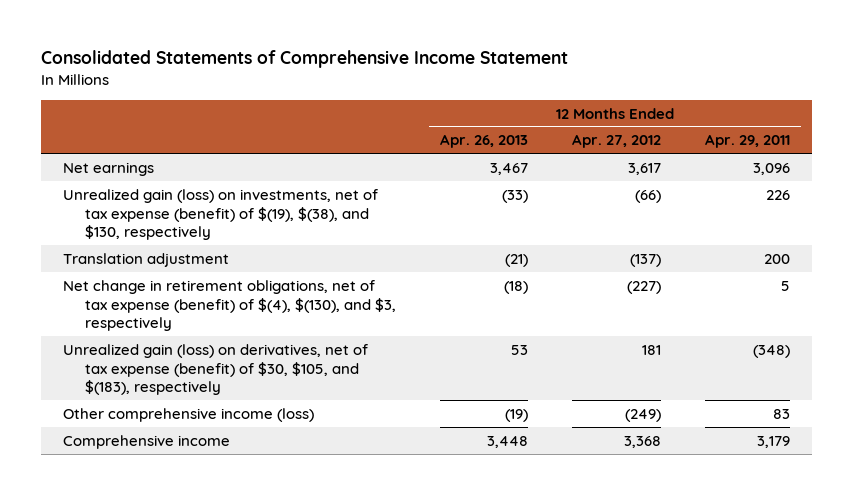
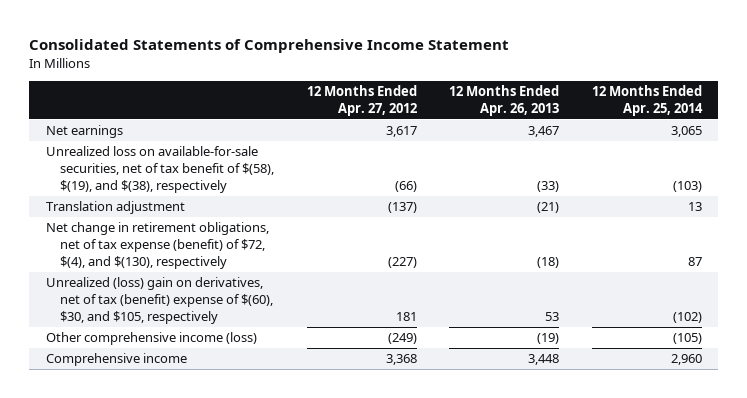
[704,134,790,149] Apr. 29, 2011 -> none
none -> [591,85,703,116] 12 Months Ended Apr. 25, 2014
[62,188,378,241] Unrealized gain (loss) on investments, net of tax expense (benefit) of $(19), $(38), and $130, respectively -> [45,146,275,194] Unrealized loss on available-for-sale securities, net of tax benefit of $(58), $(19), and $(38), respectively
[62,279,396,332] Net change in retirement obligations, net of tax expense (benefit) of $(4), $(130), and $3, respectively -> [45,222,269,270] Net change in retirement obligations, net of tax expense (benefit) of $72, $(4), and $(130), respectively
[62,343,368,396] Unrealized gain (loss) on derivatives, net of tax expense (benefit) of $30, $105, and $(183), respectively -> [45,277,274,325] Unrealized (loss) gain on derivatives, net of tax (benefit) expense of $(60), $30, and $105, respectively

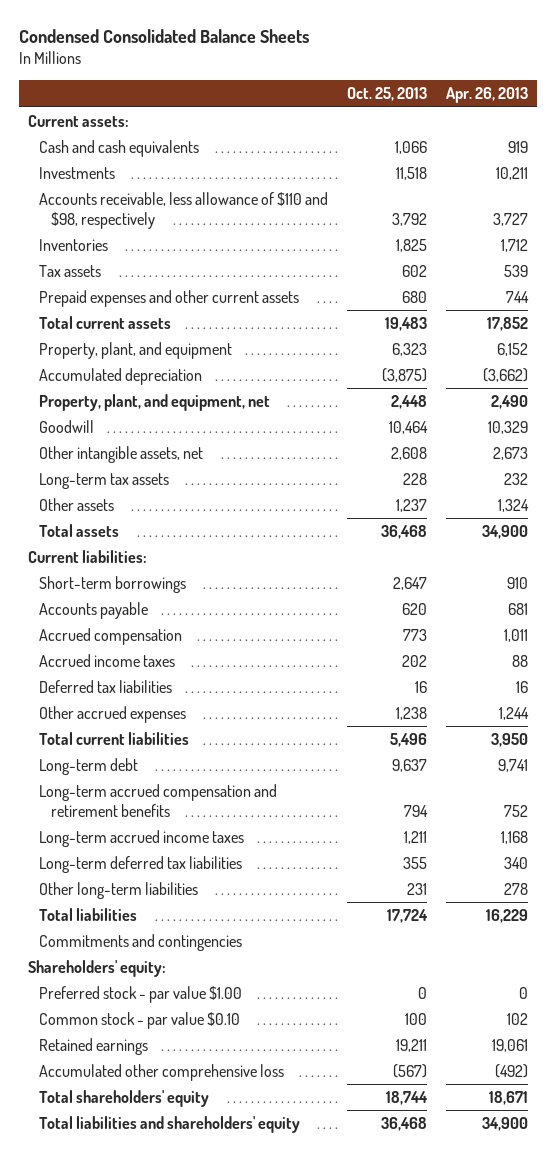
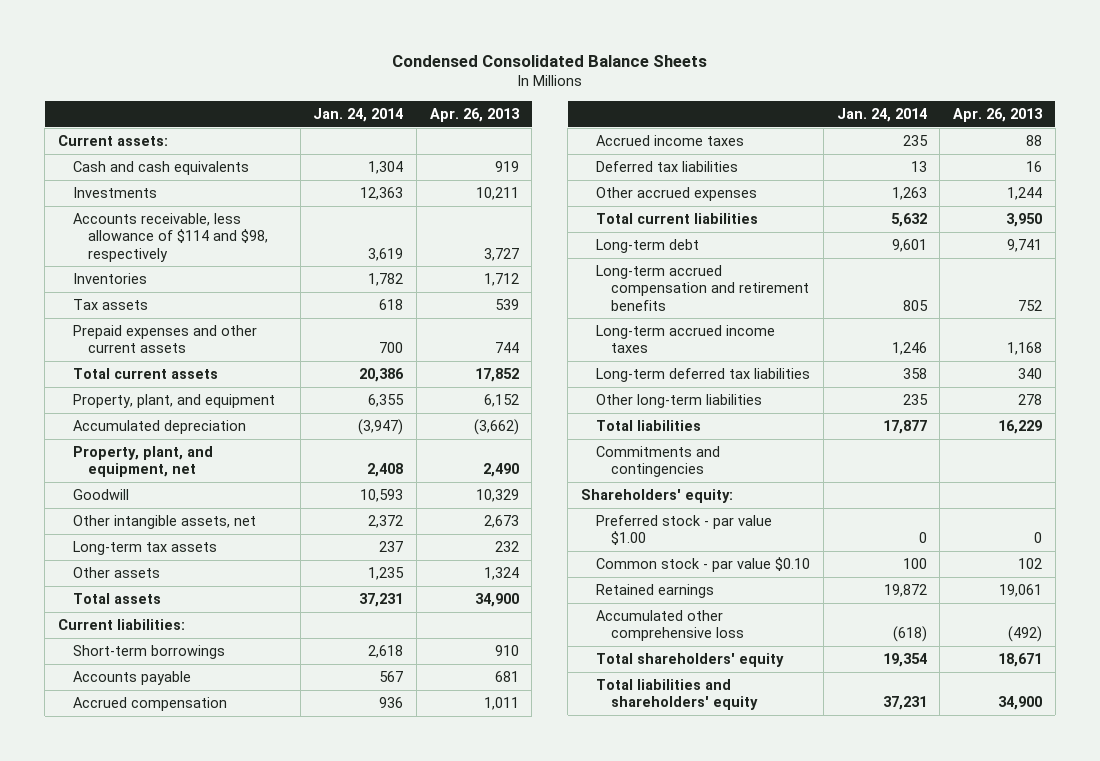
[347,87,428,102] Oct. 25, 2013 -> none
none -> [313,107,404,122] Jan. 24, 2014
[39,191,329,229] Accounts receivable, less allowance of $110 and $98, respectively -> [72,212,268,262] Accounts receivable, less allowance of $114 and $98, respectively

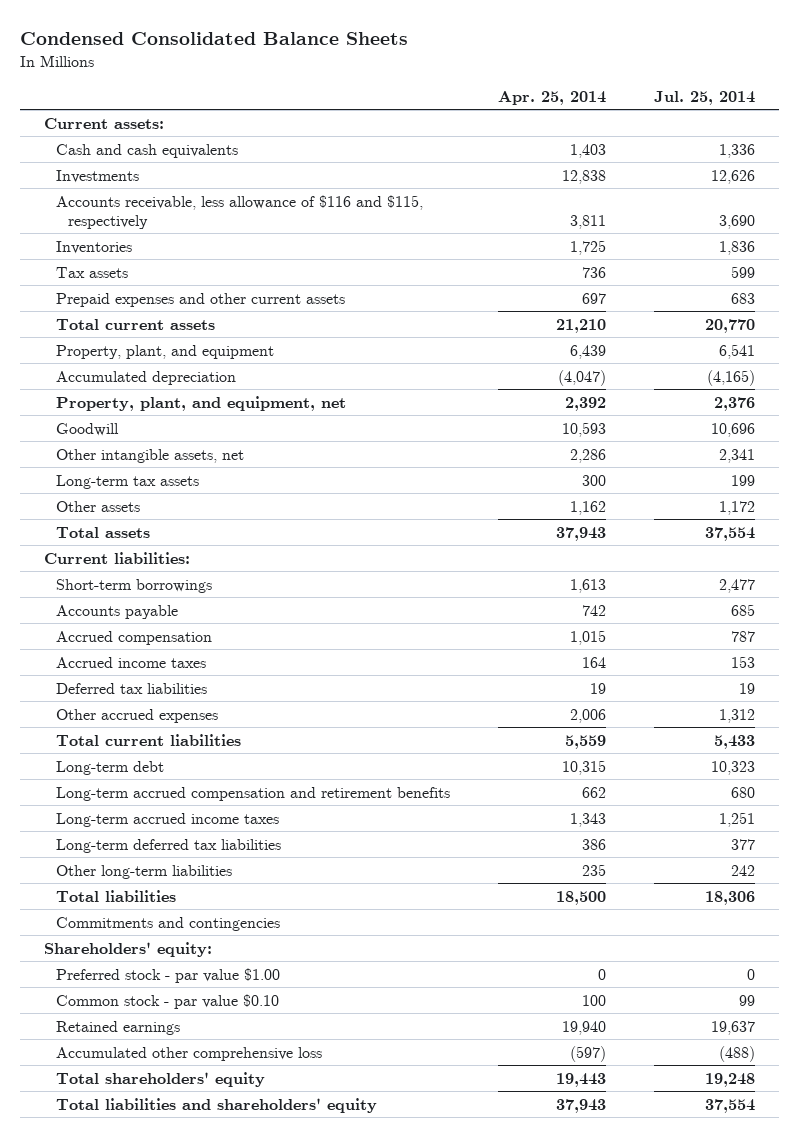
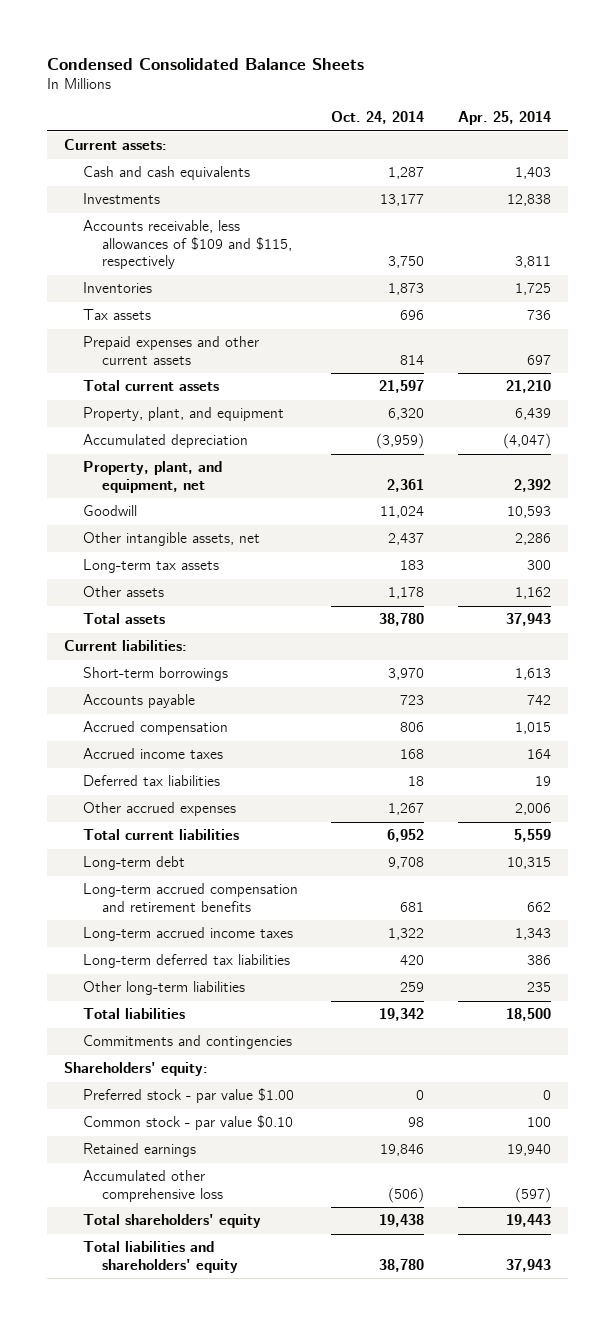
[653,90,755,105] Jul. 25, 2014 -> none
none -> [331,111,425,125] Oct. 24, 2014
[55,194,423,229] Accounts receivable, less allowance of $116 and $115, respectively -> [82,220,292,270] Accounts receivable, less allowances of $109 and $115, respectively

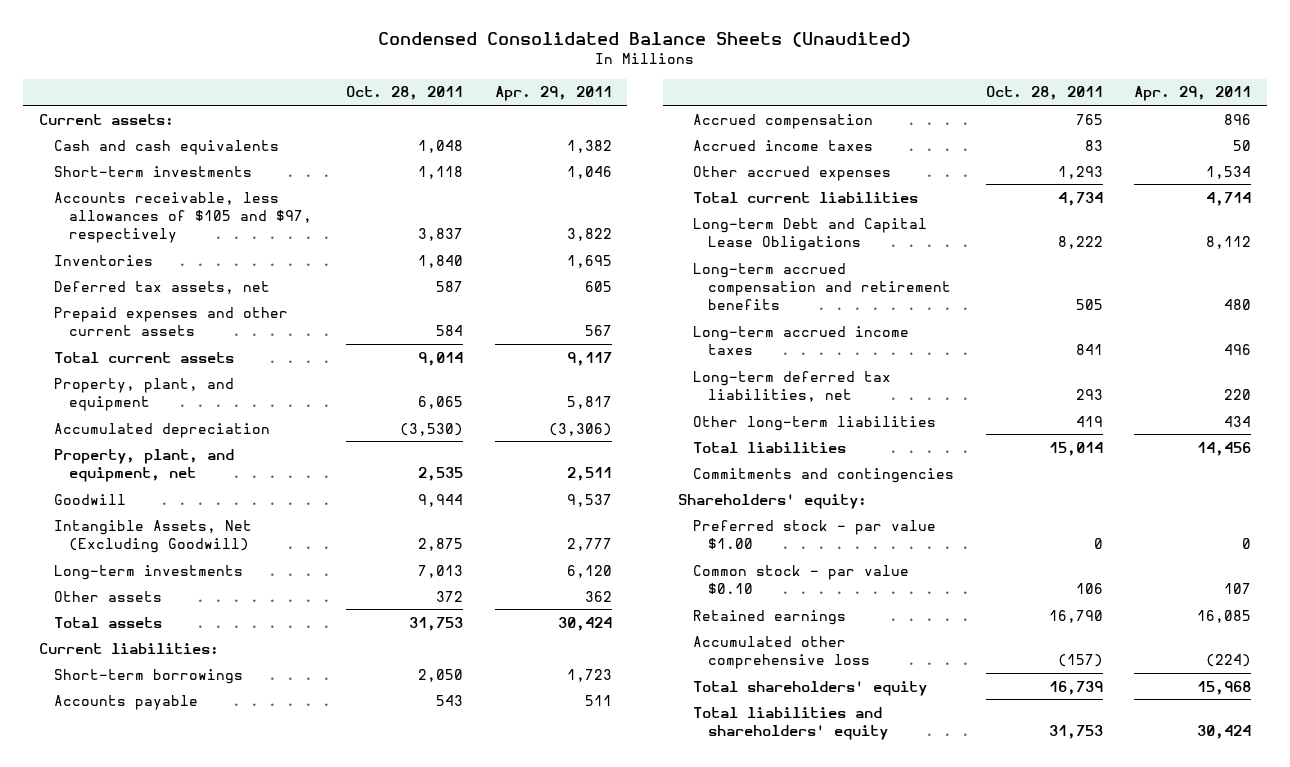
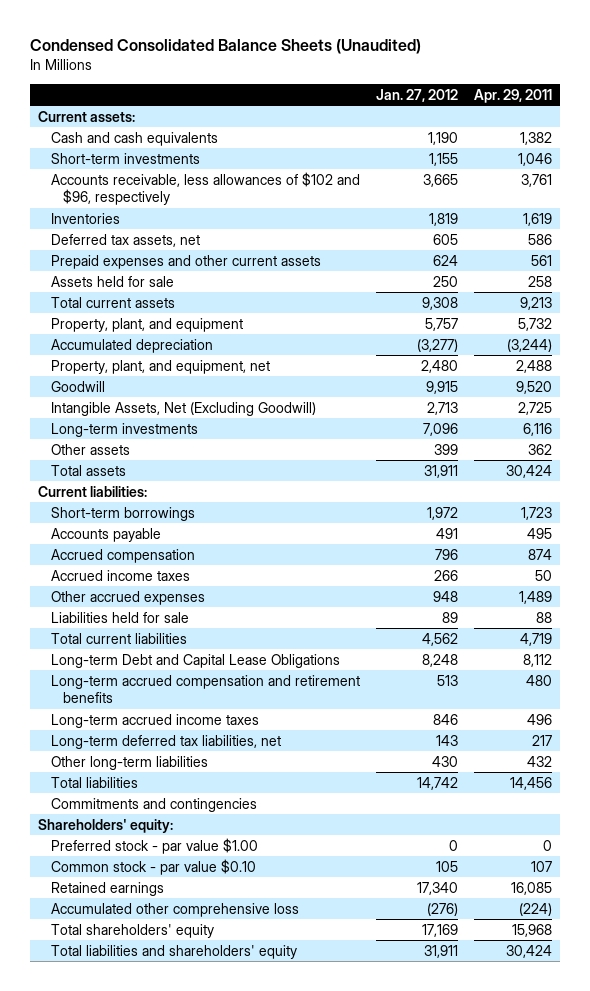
[346,86,464,101] Oct. 28, 2011 -> none
none -> [375,88,458,102] Jan. 27, 2012
[54,191,313,244] Accounts receivable, less allowances of $105 and $97, respectively -> [50,171,360,206] Accounts receivable, less allowances of $102 and $96, respectively
[566,228,612,242] 3,822 -> [520,173,552,187] 3,761
[566,254,612,268] 1,695 -> [522,212,552,226] 1,619
[584,280,612,292] 605 -> [527,233,552,245] 586
[584,324,612,336] 567 -> [530,254,552,266] 561
none -> [50,275,174,287] Assets held for sale
[566,351,612,366] 9,117 -> [519,296,552,310] 9,213
[566,395,612,409] 5,817 -> [517,317,552,331] 5,732
[548,422,612,436] (3,306) -> [506,338,552,352] (3,244)
[566,466,612,481] 2,511 -> [515,359,552,373] 2,488
[566,493,612,507] 9,537 -> [515,380,552,394] 9,520
[566,537,612,551] 2,777 -> [517,401,552,415] 2,725
[566,564,612,578] 6,120 -> [522,422,552,436] 6,116
[584,694,612,706] 511 -> [526,527,552,539] 495
[1223,113,1251,125] 896 -> [527,548,552,560] 874
[1205,165,1251,179] 1,534 -> [518,590,552,604] 1,489
none -> [50,611,189,623] Liabilities held for sale
[1205,191,1251,206] 4,714 -> [519,632,552,646] 4,719
[1223,388,1251,400] 220 -> [531,734,552,746] 217
[1223,415,1251,427] 434 -> [526,755,552,767] 432

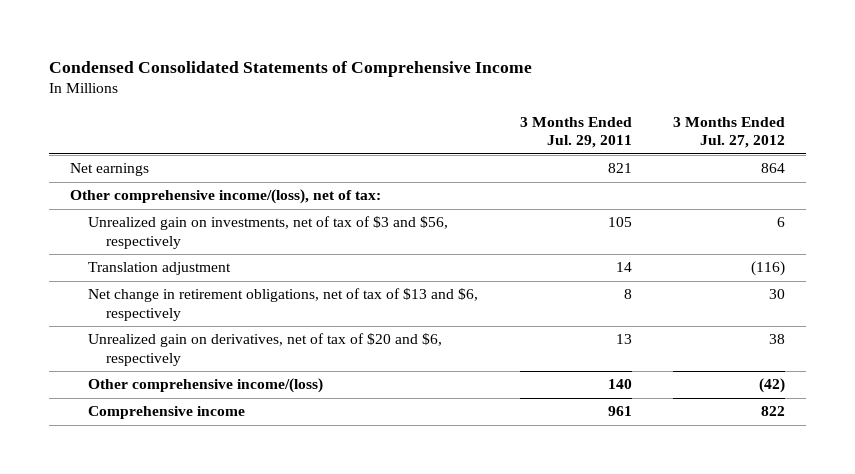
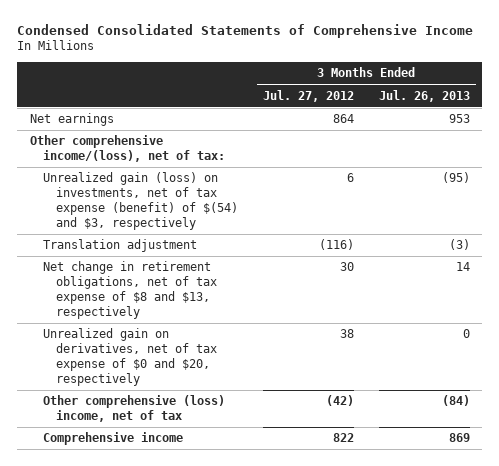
[519,117,632,149] 3 Months Ended Jul. 29, 2011 -> none
none -> [378,89,470,102] Jul. 26, 2013
[87,216,448,249] Unrealized gain on investments, net of tax of $3 and $56, respectively -> [42,172,239,230] Unrealized gain (loss) on investments, net of tax expense (benefit) of $(54) and $3, respectively
[87,288,478,321] Net change in retirement obligations, net of tax of $13 and $6, respectively -> [42,261,218,319] Net change in retirement obligations, net of tax expense of $8 and $13, respectively
[87,333,442,366] Unrealized gain on derivatives, net of tax of $20 and $6, respectively -> [42,328,218,386] Unrealized gain on derivatives, net of tax expense of $0 and $20, respectively
[87,378,323,394] Other comprehensive income/(loss) -> [42,395,225,423] Other comprehensive (loss) income, net of tax

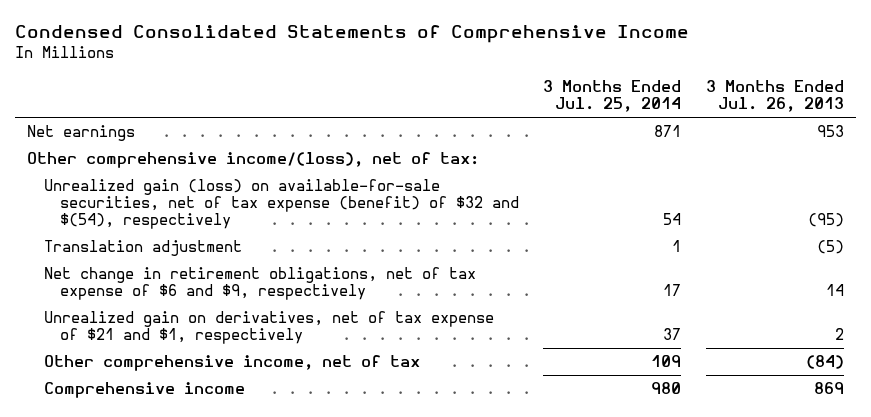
[262,89,354,102] Jul. 27, 2012 -> none
none -> [543,80,682,113] 3 Months Ended Jul. 25, 2014
[42,172,239,230] Unrealized gain (loss) on investments, net of tax expense (benefit) of $(54) and $3, respectively -> [43,179,520,230] Unrealized gain (loss) on available-for-sale securities, net of tax expense (benefit) of $32 and $(54), respectively
[448,239,470,251] (3) -> [816,240,844,255] (5)
[42,261,218,319] Net change in retirement obligations, net of tax expense of $8 and $13, respectively -> [43,267,476,301] Net change in retirement obligations, net of tax expense of $6 and $9, respectively
[42,328,218,386] Unrealized gain on derivatives, net of tax expense of $0 and $20, respectively -> [43,311,494,345] Unrealized gain on derivatives, net of tax expense of $21 and $1, respectively
[462,329,470,339] 0 -> [834,328,844,341] 2
[42,395,225,423] Other comprehensive (loss) income, net of tax -> [43,355,420,372] Other comprehensive income, net of tax

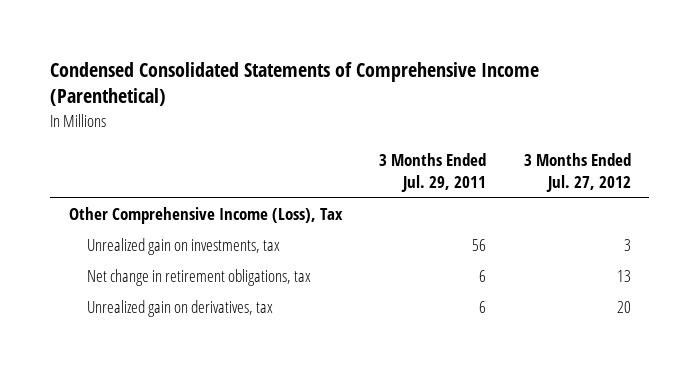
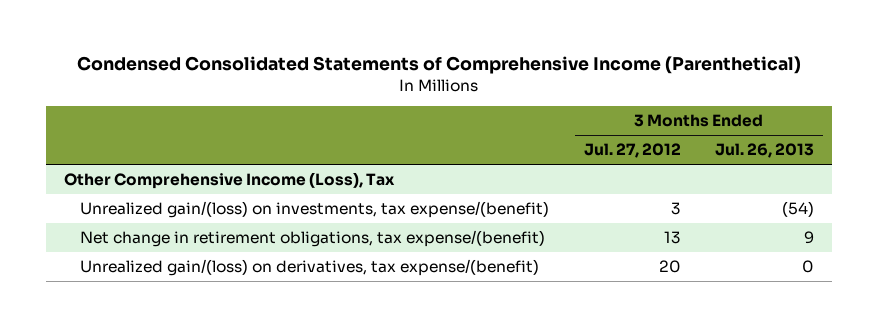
[379,152,487,192] 3 Months Ended Jul. 29, 2011 -> none
none -> [715,143,815,159] Jul. 26, 2013
[86,237,280,255] Unrealized gain on investments, tax -> [80,201,550,219] Unrealized gain/(loss) on investments, tax expense/(benefit)
[86,268,311,286] Net change in retirement obligations, tax -> [80,230,546,248] Net change in retirement obligations, tax expense/(benefit)
[86,299,273,317] Unrealized gain on derivatives, tax -> [80,259,540,277] Unrealized gain/(loss) on derivatives, tax expense/(benefit)

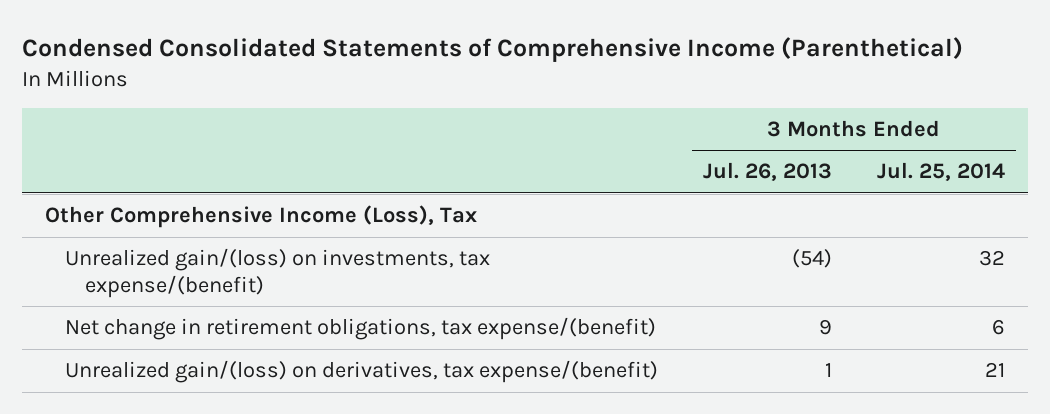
[583,143,681,159] Jul. 27, 2012 -> none
none -> [876,162,1005,182] Jul. 25, 2014
[802,260,815,274] 0 -> [824,363,832,378] 1

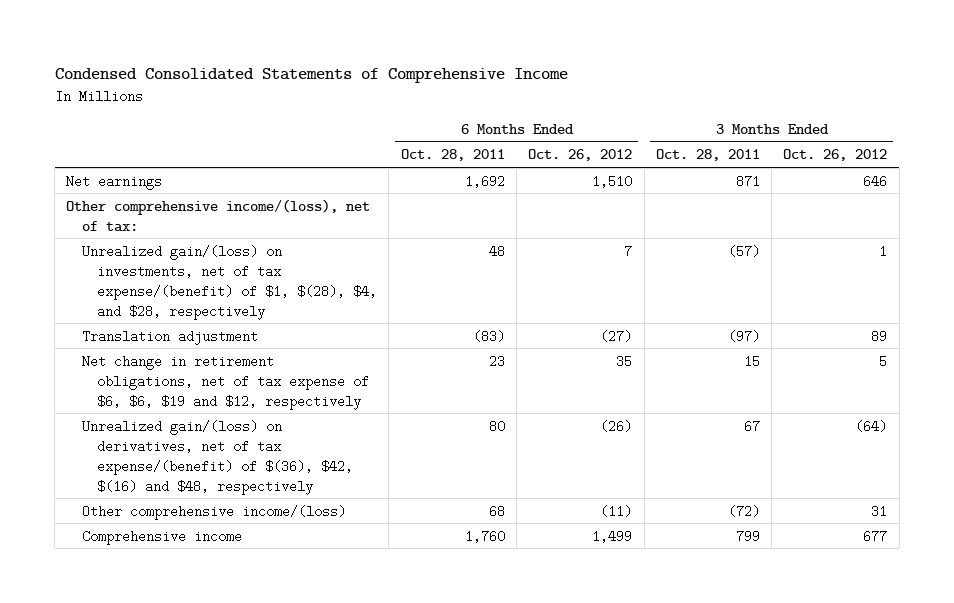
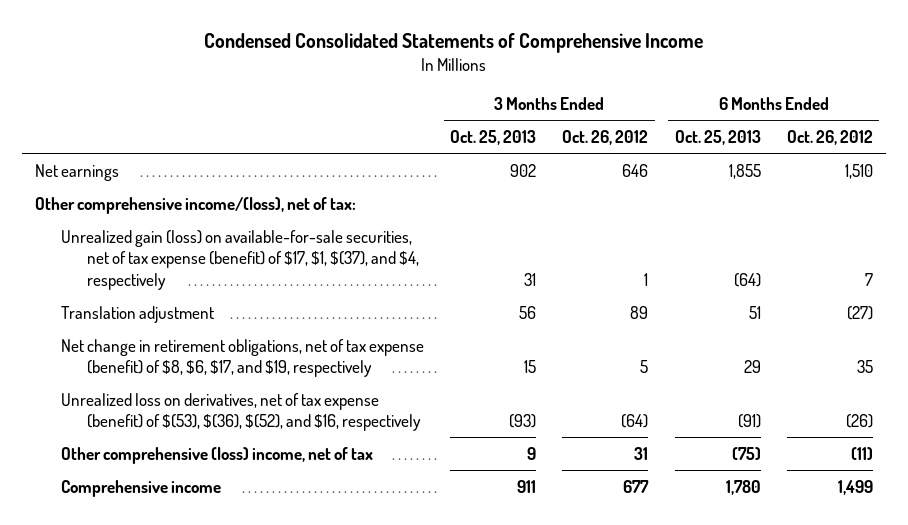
[400,149,505,162] Oct. 28, 2011 -> none
[655,149,760,162] Oct. 28, 2011 -> none
none -> [450,129,537,145] Oct. 25, 2013
none -> [674,129,761,145] Oct. 25, 2013
[81,244,378,320] Unrealized gain/(loss) on investments, net of tax expense/(benefit) of $1, $(28), $4, and $28, respectively -> [60,229,420,290] Unrealized gain (loss) on available-for-sale securities, net of tax expense (benefit) of $17, $1, $(37), and $4, respectively
[81,354,370,410] Net change in retirement obligations, net of tax expense of $6, $6, $19 and $12, respectively -> [60,338,424,378] Net change in retirement obligations, net of tax expense (benefit) of $8, $6, $17, and $19, respectively
[81,419,354,495] Unrealized gain/(loss) on derivatives, net of tax expense/(benefit) of $(36), $42, $(16) and $48, respectively -> [60,392,422,432] Unrealized loss on derivatives, net of tax expense (benefit) of $(53), $(36), $(52), and $16, respectively
[81,504,346,520] Other comprehensive income/(loss) -> [60,446,373,464] Other comprehensive (loss) income, net of tax

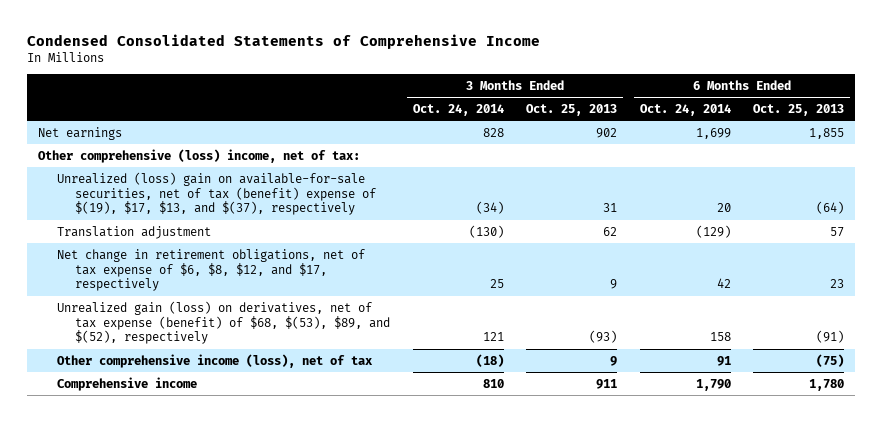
[562,129,649,145] Oct. 26, 2012 -> none
[786,129,873,145] Oct. 26, 2012 -> none
none -> [412,104,504,117] Oct. 24, 2014
none -> [639,104,731,117] Oct. 24, 2014
[34,196,356,214] Other comprehensive income/(loss), net of tax: -> [38,148,361,163] Other comprehensive (loss) income, net of tax:
[60,229,420,290] Unrealized gain (loss) on available-for-sale securities, net of tax expense (benefit) of $17, $1, $(37), and $4, respectively -> [56,171,377,216] Unrealized (loss) gain on available-for-sale securities, net of tax (benefit) expense of $(19), $17, $13, and $(37), respectively
[519,305,537,319] 56 -> [603,226,618,236] 62
[748,305,761,319] 51 -> [829,226,844,237] 57
[60,338,424,378] Net change in retirement obligations, net of tax expense (benefit) of $8, $6, $17, and $19, respectively -> [56,248,365,292] Net change in retirement obligations, net of tax expense of $6, $8, $12, and $17, respectively
[524,360,537,374] 15 -> [610,279,618,290] 9
[743,360,761,374] 29 -> [829,279,844,289] 23
[60,392,422,432] Unrealized loss on derivatives, net of tax expense (benefit) of $(53), $(36), $(52), and $16, respectively -> [56,300,391,345] Unrealized gain (loss) on derivatives, net of tax expense (benefit) of $68, $(53), $89, and $(52), respectively
[60,446,373,464] Other comprehensive (loss) income, net of tax -> [56,353,373,368] Other comprehensive income (loss), net of tax

